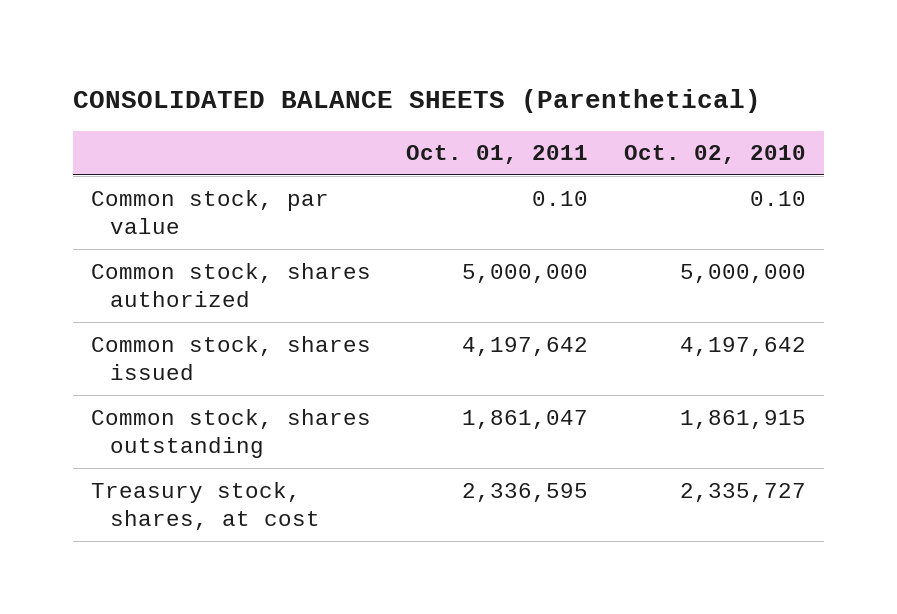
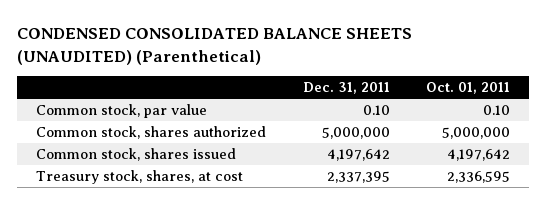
[73,89,762,114] CONSOLIDATED BALANCE SHEETS (Parenthetical) -> [17,28,413,65] CONDENSED CONSOLIDATED BALANCE SHEETS (UNAUDITED) (Parenthetical)
[623,145,806,165] Oct. 02, 2010 -> none
none -> [302,81,390,94] Dec. 31, 2011
[90,408,371,459] Common stock, shares outstanding -> none

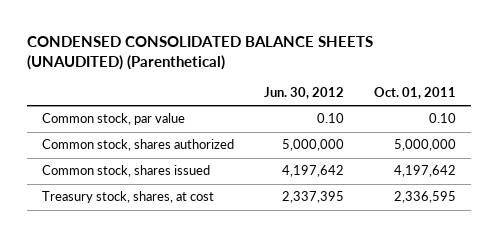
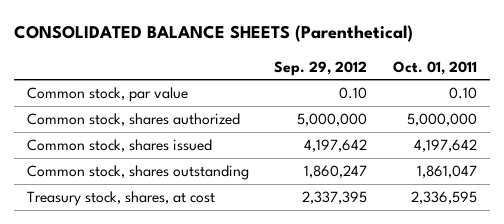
[26,35,373,70] CONDENSED CONSOLIDATED BALANCE SHEETS (UNAUDITED) (Parenthetical) -> [13,24,413,42] CONSOLIDATED BALANCE SHEETS (Parenthetical)
[263,86,344,99] Jun. 30, 2012 -> none
none -> [274,60,368,76] Sep. 29, 2012
none -> [26,165,249,181] Common stock, shares outstanding

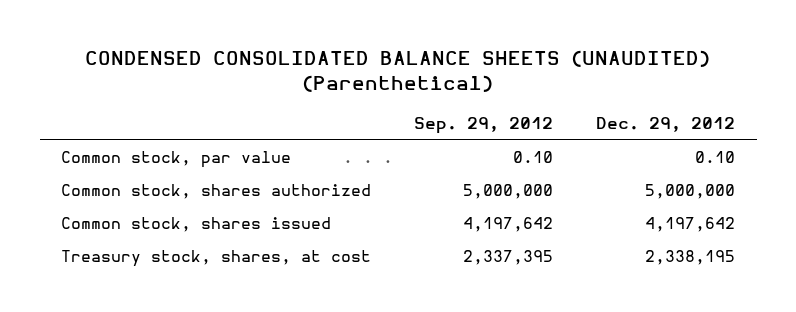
[13,24,413,42] CONSOLIDATED BALANCE SHEETS (Parenthetical) -> [85,49,711,92] CONDENSED CONSOLIDATED BALANCE SHEETS (UNAUDITED) (Parenthetical)
[393,60,478,75] Oct. 01, 2011 -> none
none -> [596,116,736,132] Dec. 29, 2012
[26,165,249,181] Common stock, shares outstanding -> none

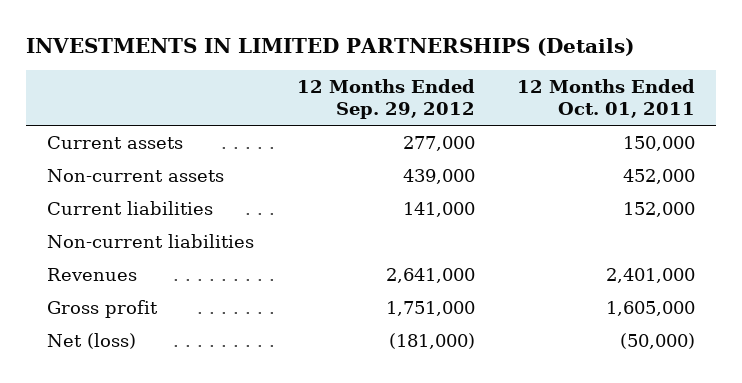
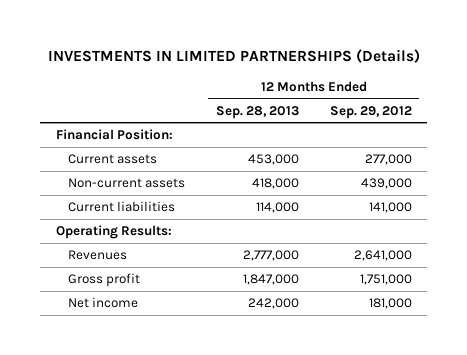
[517,78,696,119] 12 Months Ended Oct. 01, 2011 -> none
none -> [215,105,299,119] Sep. 28, 2013
none -> [55,129,173,141] Financial Position:
[47,233,255,248] Non-current liabilities -> none
none -> [55,225,172,240] Operating Results:
[47,332,137,349] Net (loss) -> [67,297,138,309] Net income
[388,332,475,349] (181,000) -> [368,298,412,310] 181,000

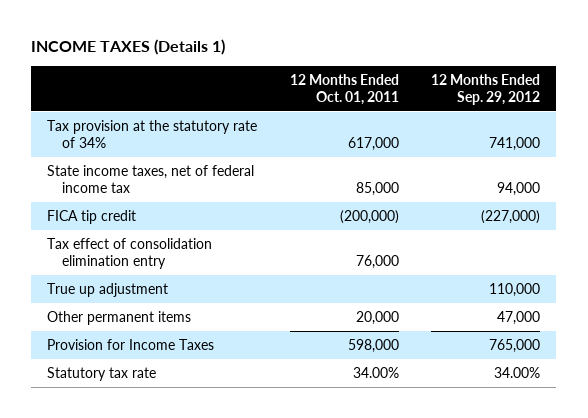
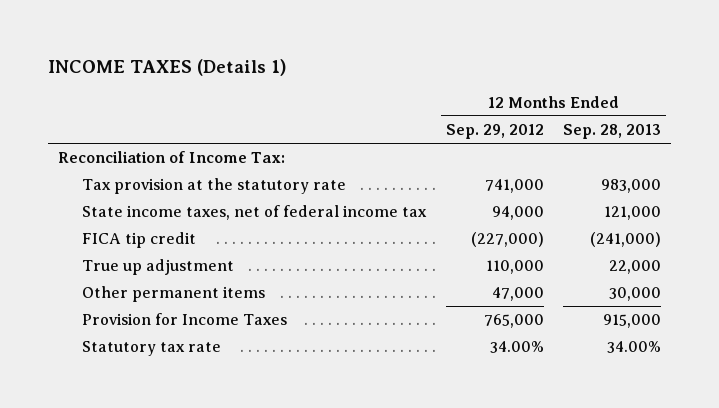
[289,73,399,105] 12 Months Ended Oct. 01, 2011 -> none
none -> [563,124,662,140] Sep. 28, 2013
none -> [57,151,285,164] Reconciliation of Income Tax:
[47,119,258,149] Tax provision at the statutory rate of 34% -> [82,178,347,195] Tax provision at the statutory rate
[47,237,213,270] Tax effect of consolidation elimination entry -> none

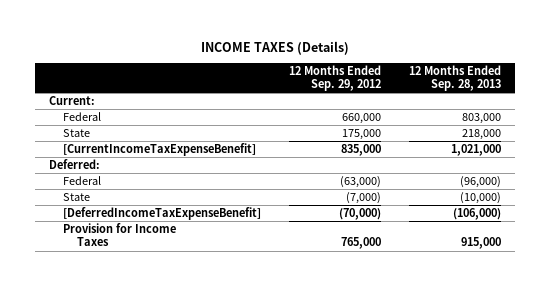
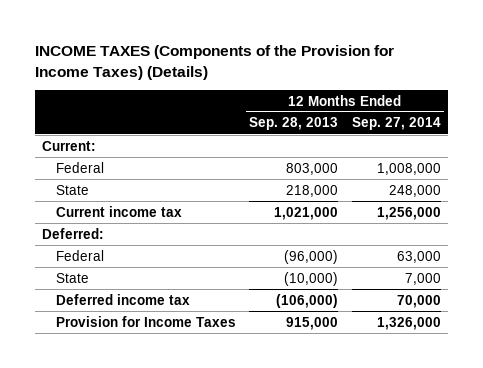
[200,40,349,55] INCOME TAXES (Details) -> [35,44,395,80] INCOME TAXES (Components of the Provision for Income Taxes) (Details)
[289,65,382,92] 12 Months Ended Sep. 29, 2012 -> none
none -> [351,117,441,131] Sep. 27, 2014
[63,143,257,157] [CurrentIncomeTaxExpenseBenefit] -> [55,205,182,217] Current income tax
[63,207,262,221] [DeferredIncomeTaxExpenseBenefit] -> [55,293,190,305] Deferred income tax

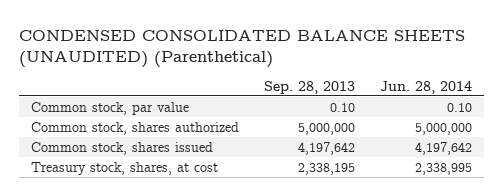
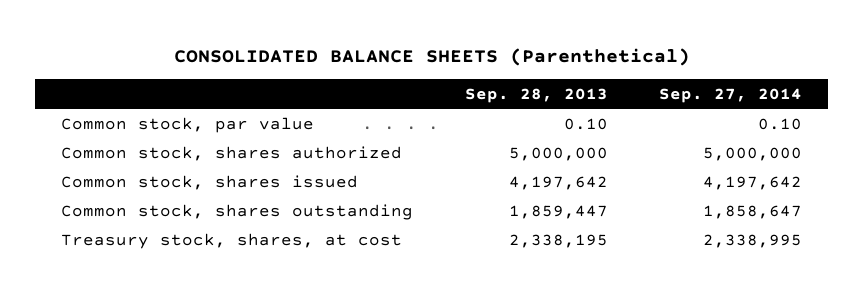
[18,29,465,69] CONDENSED CONSOLIDATED BALANCE SHEETS (UNAUDITED) (Parenthetical) -> [173,48,690,67] CONSOLIDATED BALANCE SHEETS (Parenthetical)
[379,80,472,94] Jun. 28, 2014 -> none
none -> [659,87,803,103] Sep. 27, 2014
none -> [61,203,414,220] Common stock, shares outstanding

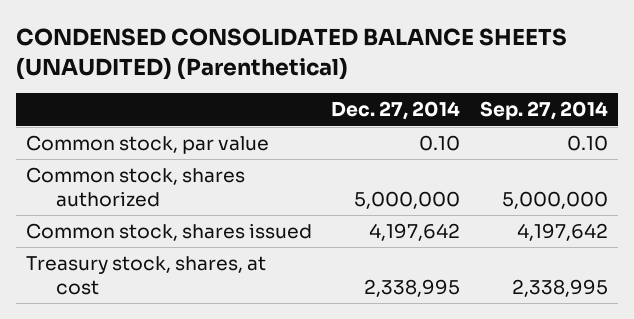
[173,48,690,67] CONSOLIDATED BALANCE SHEETS (Parenthetical) -> [15,28,567,80] CONDENSED CONSOLIDATED BALANCE SHEETS (UNAUDITED) (Parenthetical)
[464,87,608,103] Sep. 28, 2013 -> none
none -> [331,101,461,121] Dec. 27, 2014
[61,203,414,220] Common stock, shares outstanding -> none

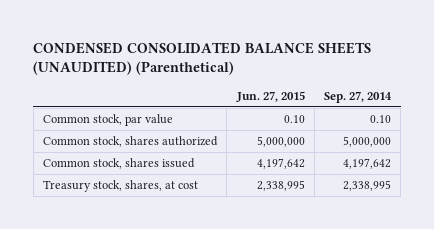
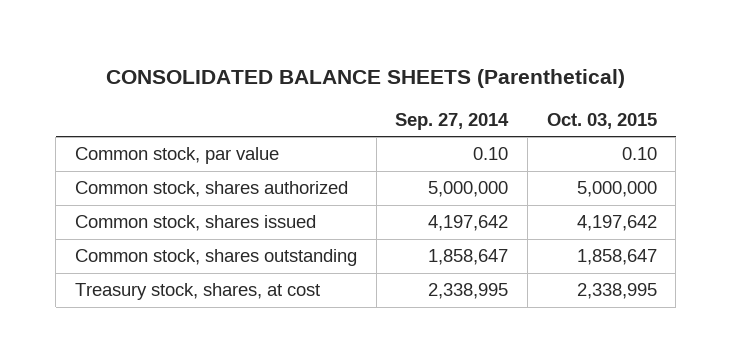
[33,41,372,76] CONDENSED CONSOLIDATED BALANCE SHEETS (UNAUDITED) (Parenthetical) -> [105,69,625,89] CONSOLIDATED BALANCE SHEETS (Parenthetical)
[235,91,305,103] Jun. 27, 2015 -> none
none -> [546,112,657,129] Oct. 03, 2015
none -> [75,249,358,267] Common stock, shares outstanding

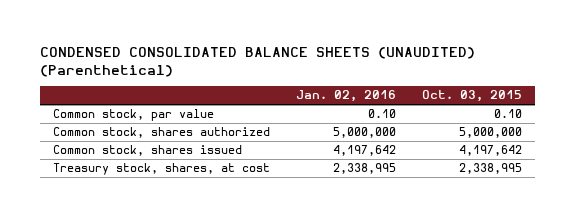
[105,69,625,89] CONSOLIDATED BALANCE SHEETS (Parenthetical) -> [39,47,475,77] CONDENSED CONSOLIDATED BALANCE SHEETS (UNAUDITED) (Parenthetical)
[395,112,510,130] Sep. 27, 2014 -> none
none -> [295,90,396,103] Jan. 02, 2016
[75,249,358,267] Common stock, shares outstanding -> none

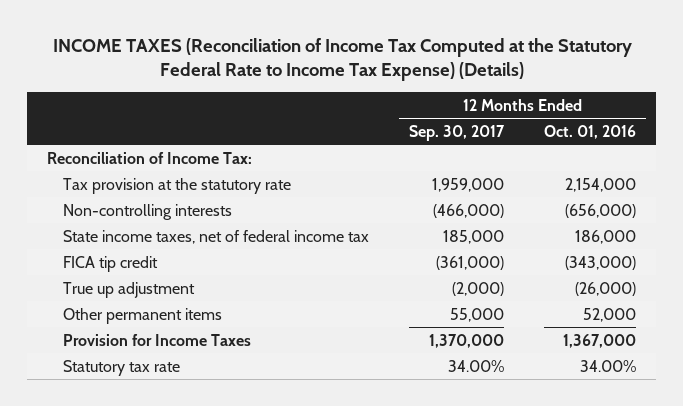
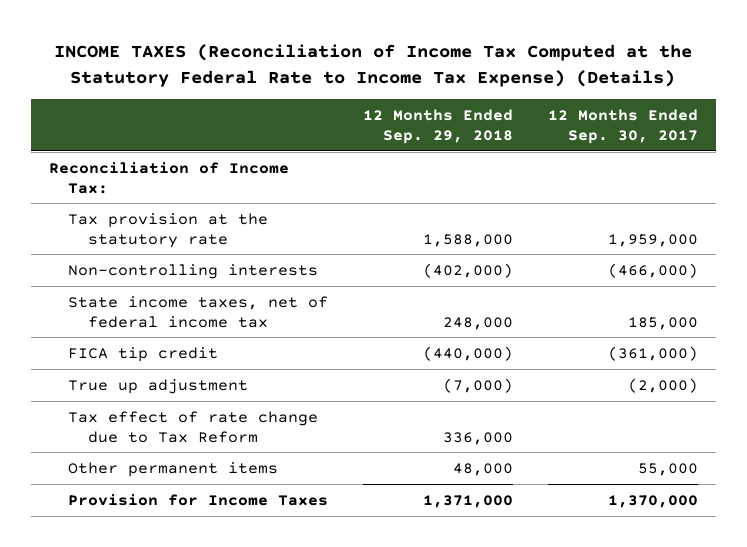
[544,124,637,139] Oct. 01, 2016 -> none
none -> [363,109,514,144] 12 Months Ended Sep. 29, 2018
none -> [68,410,319,443] Tax effect of rate change due to Tax Reform
[62,359,180,376] Statutory tax rate -> none

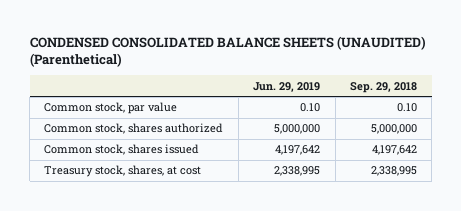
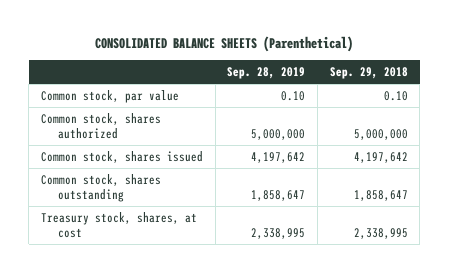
[29,35,426,68] CONDENSED CONSOLIDATED BALANCE SHEETS (UNAUDITED) (Parenthetical) -> [95,36,354,53] CONSOLIDATED BALANCE SHEETS (Parenthetical)
[253,81,321,92] Jun. 29, 2019 -> none
none -> [227,67,306,80] Sep. 28, 2019
none -> [41,173,162,202] Common stock, shares outstanding

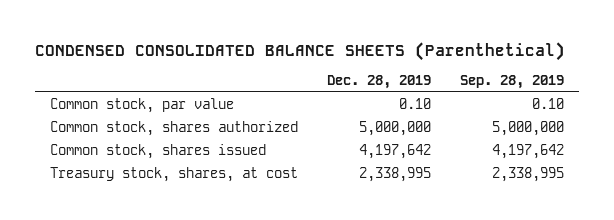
[95,36,354,53] CONSOLIDATED BALANCE SHEETS (Parenthetical) -> [34,41,565,61] CONDENSED CONSOLIDATED BALANCE SHEETS (Parenthetical)
[329,67,408,80] Sep. 29, 2018 -> none
none -> [326,74,431,89] Dec. 28, 2019
[41,173,162,202] Common stock, shares outstanding -> none

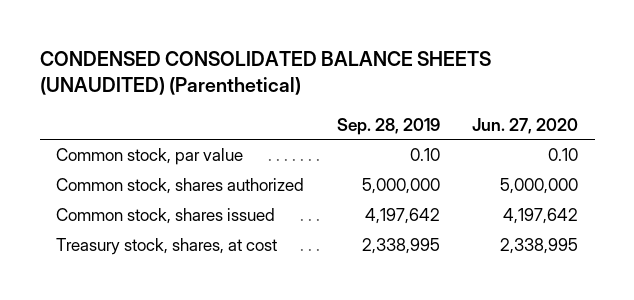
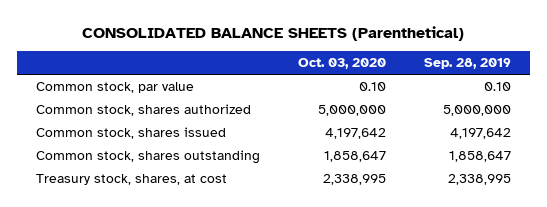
[39,50,491,96] CONDENSED CONSOLIDATED BALANCE SHEETS (UNAUDITED) (Parenthetical) -> [82,25,465,41] CONSOLIDATED BALANCE SHEETS (Parenthetical)
[472,117,579,134] Jun. 27, 2020 -> none
none -> [297,58,386,70] Oct. 03, 2020
none -> [35,150,260,165] Common stock, shares outstanding

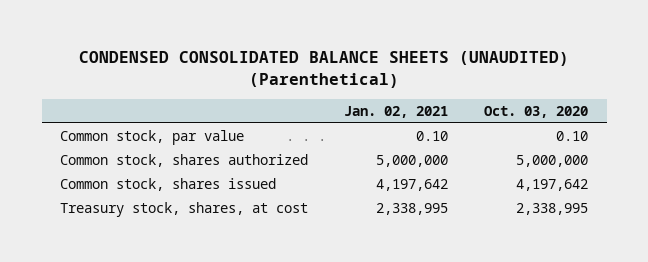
[82,25,465,41] CONSOLIDATED BALANCE SHEETS (Parenthetical) -> [79,51,570,89] CONDENSED CONSOLIDATED BALANCE SHEETS (UNAUDITED) (Parenthetical)
[423,58,511,70] Sep. 28, 2019 -> none
none -> [344,106,449,119] Jan. 02, 2021
[35,150,260,165] Common stock, shares outstanding -> none

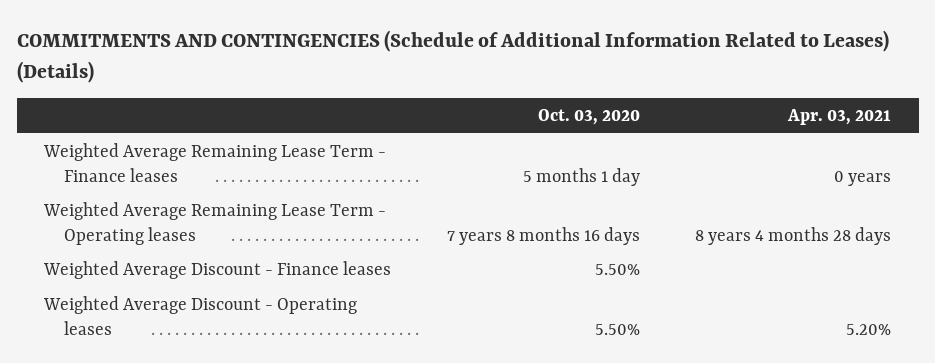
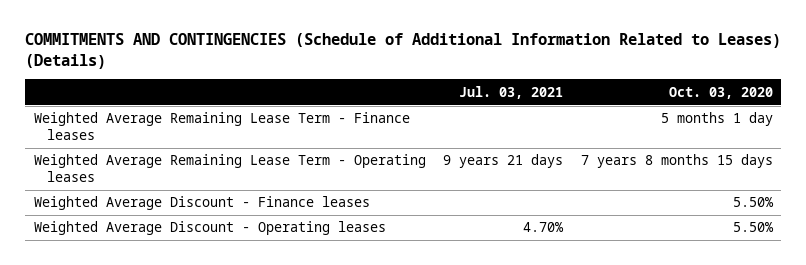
[787,108,892,125] Apr. 03, 2021 -> none
none -> [459,85,564,99] Jul. 03, 2021
[446,226,640,245] 7 years 8 months 16 days -> [580,154,773,169] 7 years 8 months 15 days

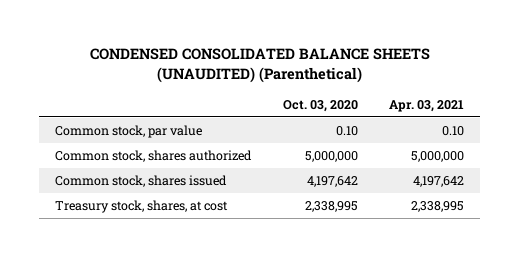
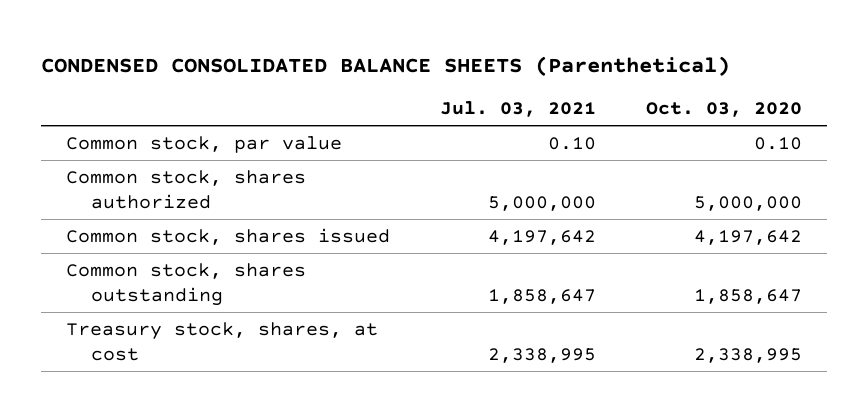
[89,47,430,83] CONDENSED CONSOLIDATED BALANCE SHEETS (UNAUDITED) (Parenthetical) -> [40,55,730,76] CONDENSED CONSOLIDATED BALANCE SHEETS (Parenthetical)
[389,99,465,112] Apr. 03, 2021 -> none
none -> [440,101,597,118] Jul. 03, 2021
none -> [66,262,307,306] Common stock, shares outstanding

